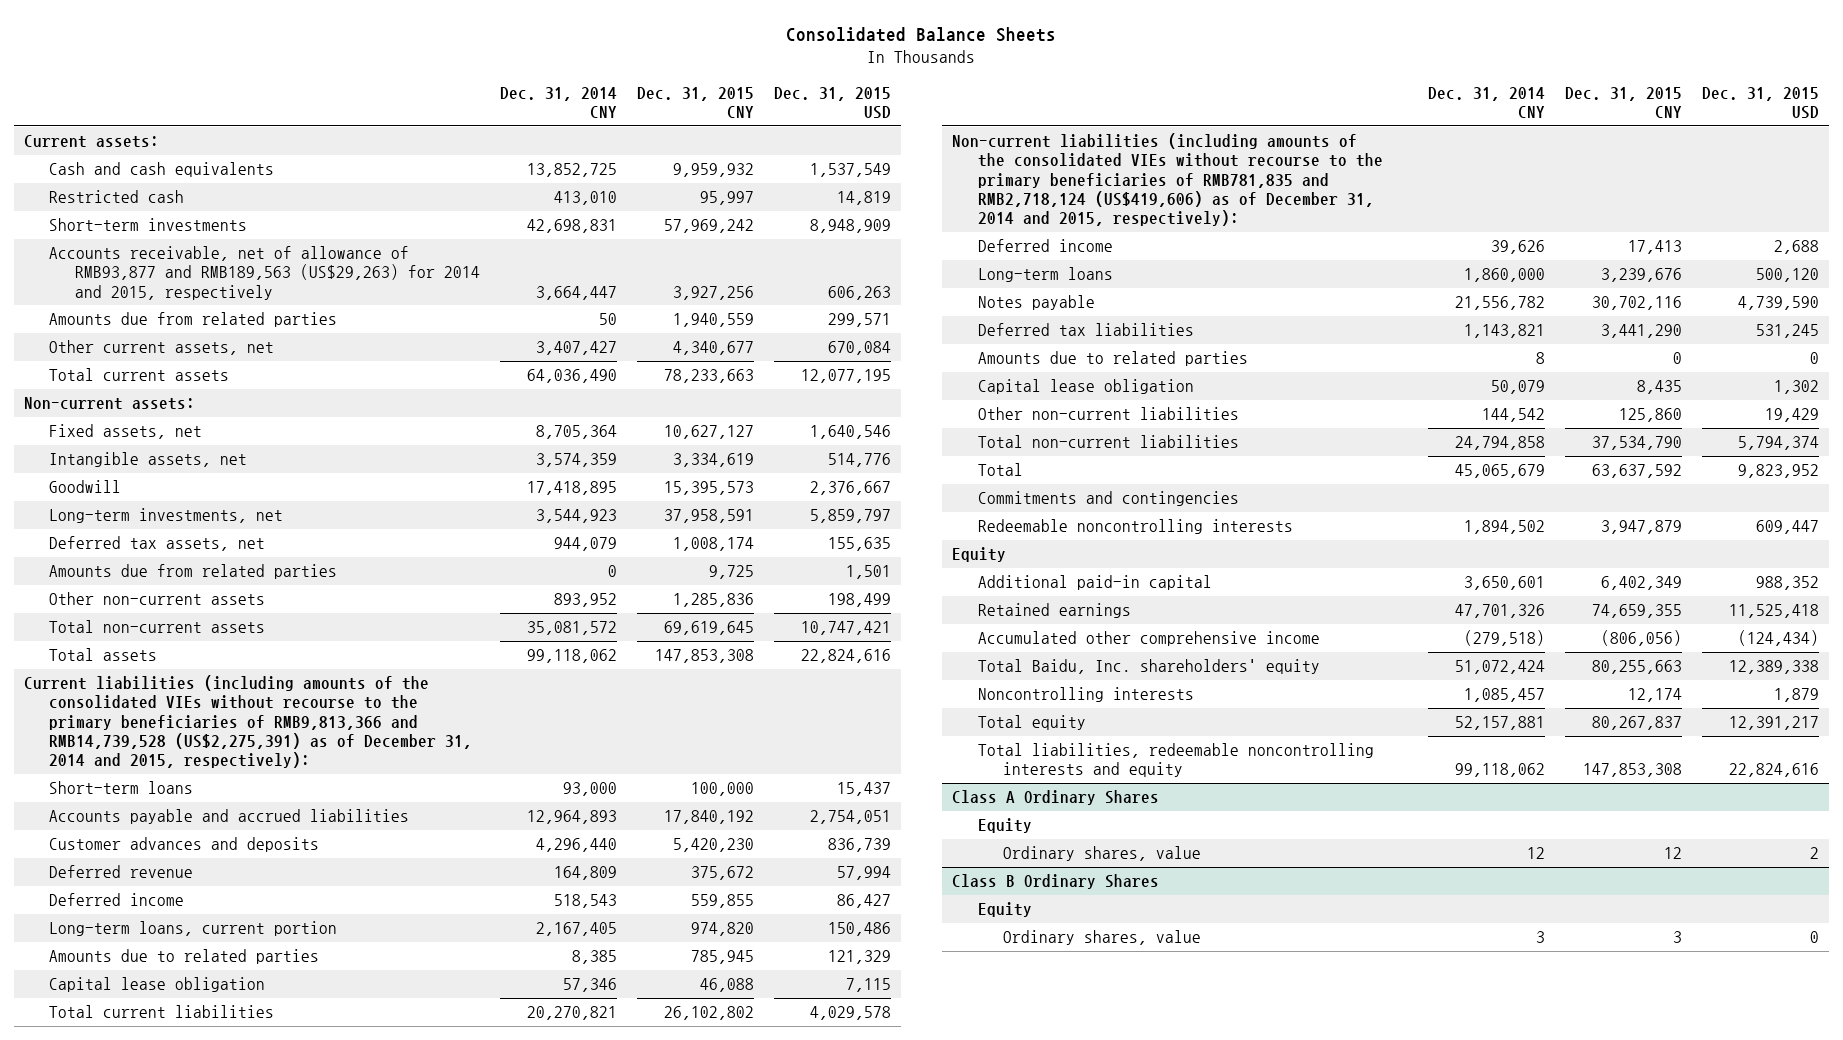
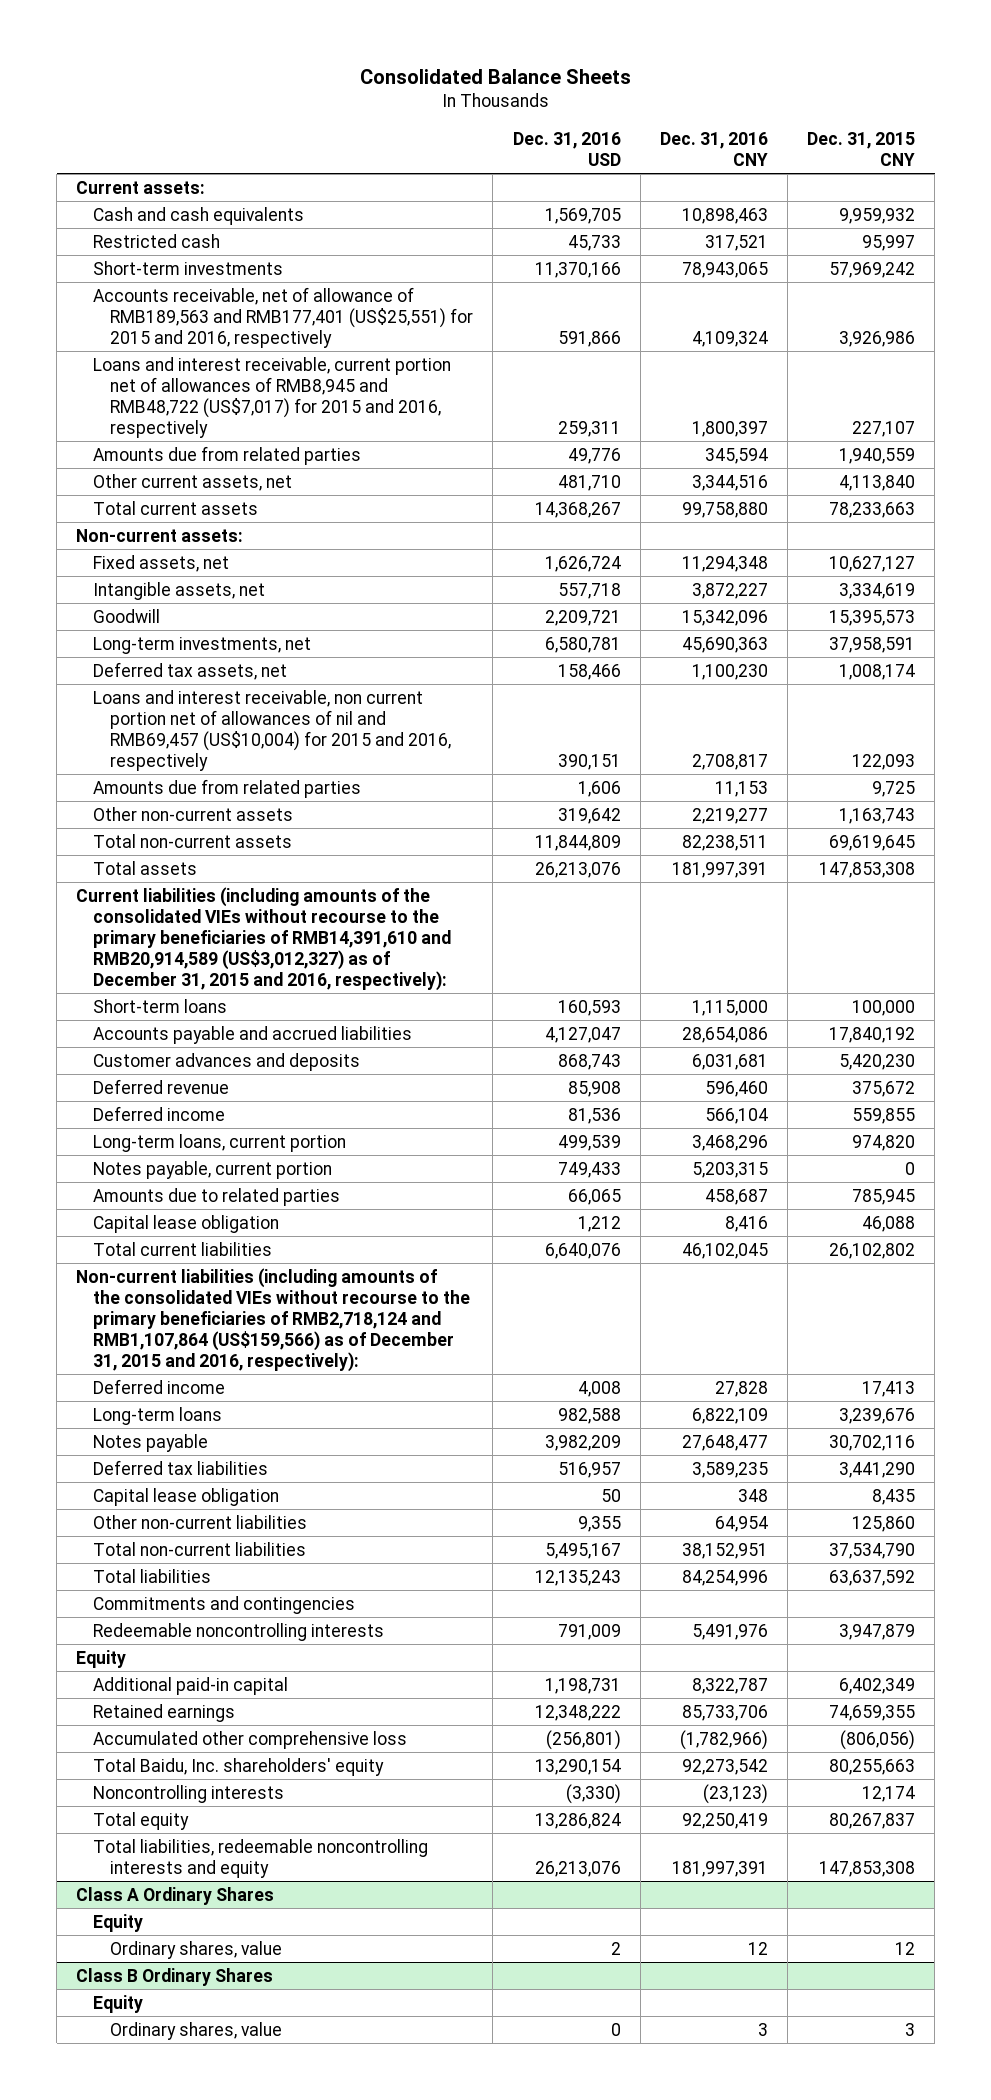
[499,86,617,119] Dec. 31, 2014 CNY -> none
[773,86,891,120] Dec. 31, 2015 USD -> none
none -> [512,131,621,166] Dec. 31, 2016 USD
none -> [659,131,768,166] Dec. 31, 2016 CNY
[49,246,480,300] Accounts receivable, net of allowance of RMB93,877 and RMB189,563 (US$29,263) for 2014 and 2015, respectively -> [93,286,474,348] Accounts receivable, net of allowance of RMB189,563 and RMB177,401 (US$25,551) for 2015 and 2016, respectively
[672,285,754,300] 3,927,256 -> [839,330,916,347] 3,926,986
none -> [93,356,452,438] Loans and interest receivable, current portion net of allowances of RMB8,945 and RMB48,722 (US$7,017) for 2015 and 2016, respectively
[672,341,754,356] 4,340,677 -> [839,474,916,491] 4,113,840
none -> [93,689,452,771] Loans and interest receivable, non current portion net of allowances of nil and RMB69,457 (US$10,004) for 2015 and 2016, respectively
[672,593,754,608] 1,285,836 -> [839,807,916,824] 1,163,743
[23,675,473,769] Current liabilities (including amounts of the consolidated VIEs without recourse to the primary beneficiaries of RMB9,813,366 and RMB14,739,528 (US$2,275,391) as of December 31, 2014 and 2015, respectively): -> [76,886,452,991] Current liabilities (including amounts of the consolidated VIEs without recourse to the primary beneficiaries of RMB14,391,610 and RMB20,914,589 (US$3,012,327) as of December 31, 2015 and 2016, respectively):
none -> [93,1160,333,1179] Notes payable, current portion
[952,133,1383,227] Non-current liabilities (including amounts of the consolidated VIEs without recourse to the primary beneficiaries of RMB781,835 and RMB2,718,124 (US$419,606) as of December 31, 2014 and 2015, respectively): -> [76,1267,471,1372] Non-current liabilities (including amounts of the consolidated VIEs without recourse to the primary beneficiaries of RMB2,718,124 and RMB1,107,864 (US$159,566) as of December 31, 2015 and 2016, respectively):
[977,351,1248,367] Amounts due to related parties -> none
[977,463,1023,477] Total -> [93,1568,212,1583] Total liabilities
[977,631,1320,647] Accumulated other comprehensive income -> [93,1730,408,1749] Accumulated other comprehensive loss

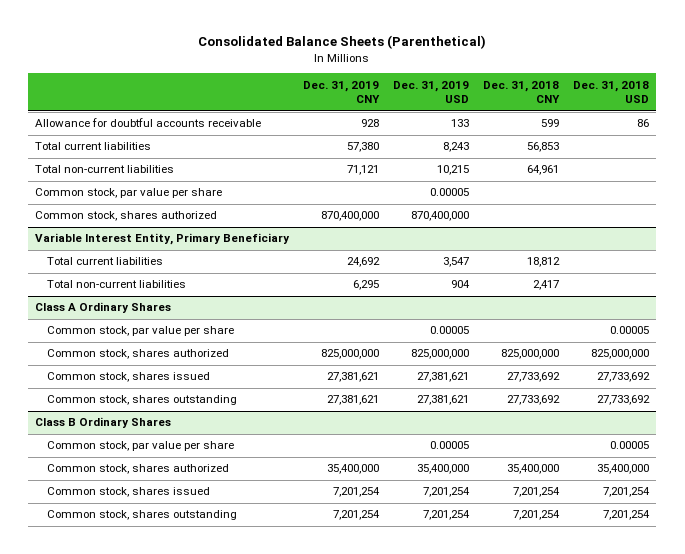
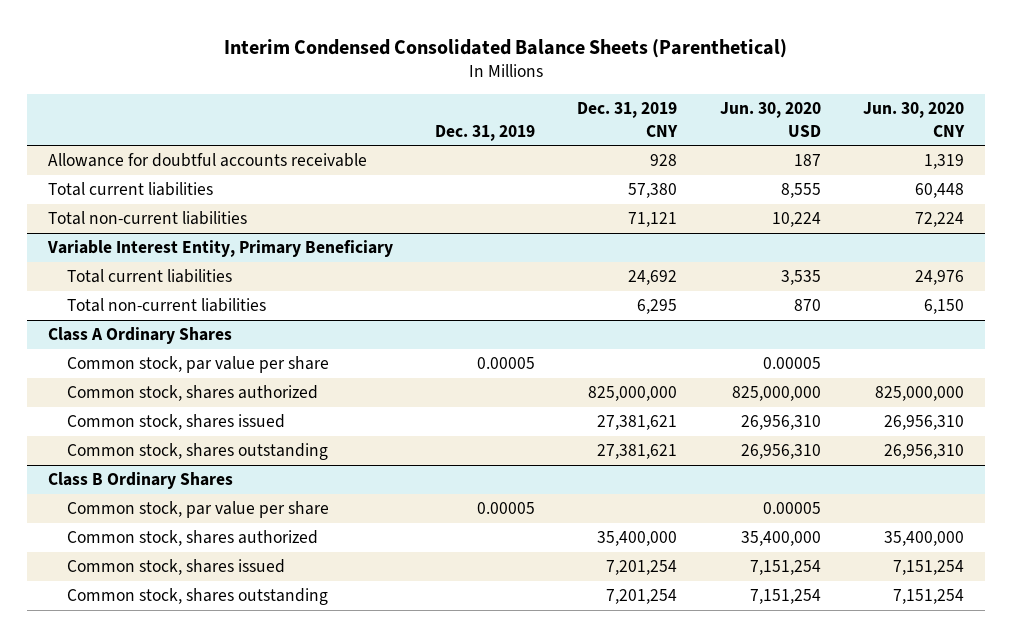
[198,35,487,50] Consolidated Balance Sheets (Parenthetical) -> [223,38,787,58] Interim Condensed Consolidated Balance Sheets (Parenthetical)
[393,80,470,104] Dec. 31, 2019 USD -> none
[483,80,561,104] Dec. 31, 2018 CNY -> none
[573,80,650,104] Dec. 31, 2018 USD -> none
none -> [435,124,536,141] Dec. 31, 2019
none -> [719,102,821,137] Jun. 30, 2020 USD
none -> [862,102,965,137] Jun. 30, 2020 CNY
[35,188,223,199] Common stock, par value per share -> none
[35,211,218,222] Common stock, shares authorized -> none

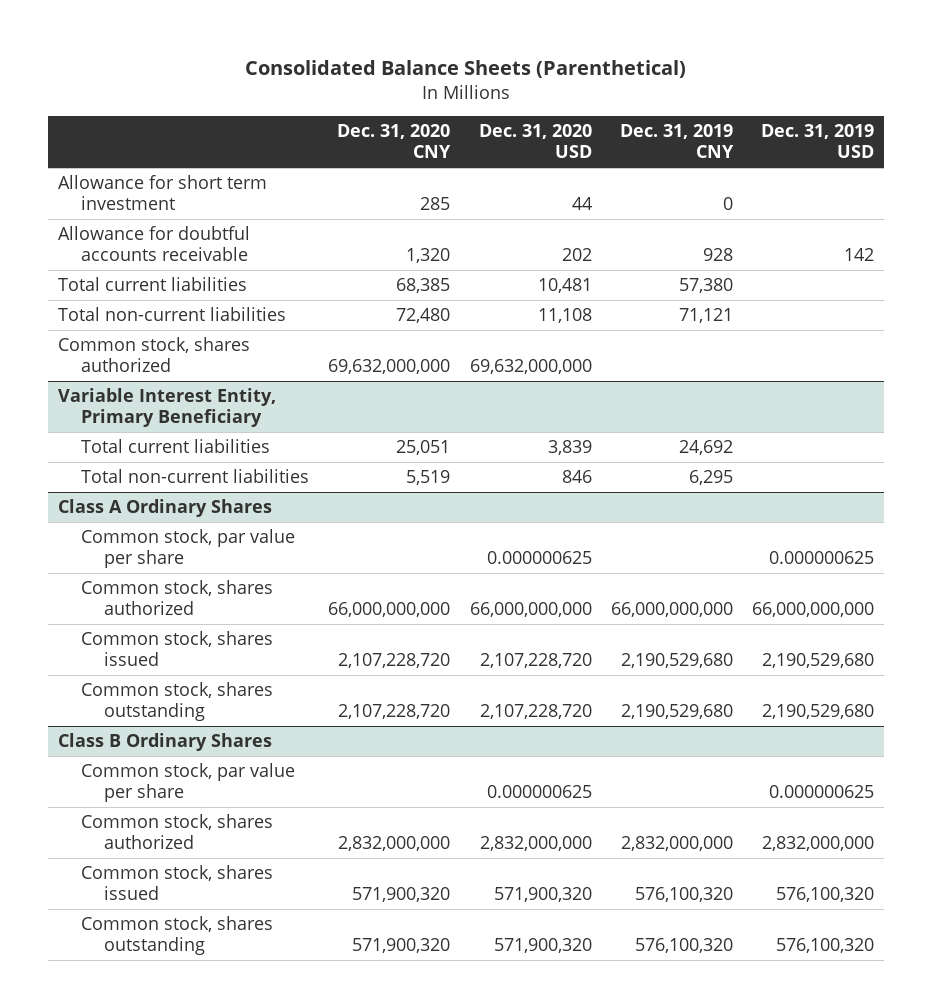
[223,38,787,58] Interim Condensed Consolidated Balance Sheets (Parenthetical) -> [245,60,687,79] Consolidated Balance Sheets (Parenthetical)
[435,124,536,141] Dec. 31, 2019 -> none
[719,102,821,137] Jun. 30, 2020 USD -> none
[862,102,965,137] Jun. 30, 2020 CNY -> none
none -> [337,124,452,159] Dec. 31, 2020 CNY
none -> [478,124,592,159] Dec. 31, 2020 USD
none -> [761,124,875,159] Dec. 31, 2019 USD
none -> [58,175,268,211] Allowance for short term investment
none -> [58,337,251,373] Common stock, shares authorized
[588,386,678,402] 825,000,000 -> [610,602,733,618] 66,000,000,000
[597,415,678,431] 27,381,621 -> [620,653,733,669] 2,190,529,680
[597,444,678,460] 27,381,621 -> [620,704,733,720] 2,190,529,680
[597,531,678,547] 35,400,000 -> [620,836,733,852] 2,832,000,000
[606,560,678,576] 7,201,254 -> [634,887,733,903] 576,100,320
[606,589,678,605] 7,201,254 -> [634,938,733,954] 576,100,320

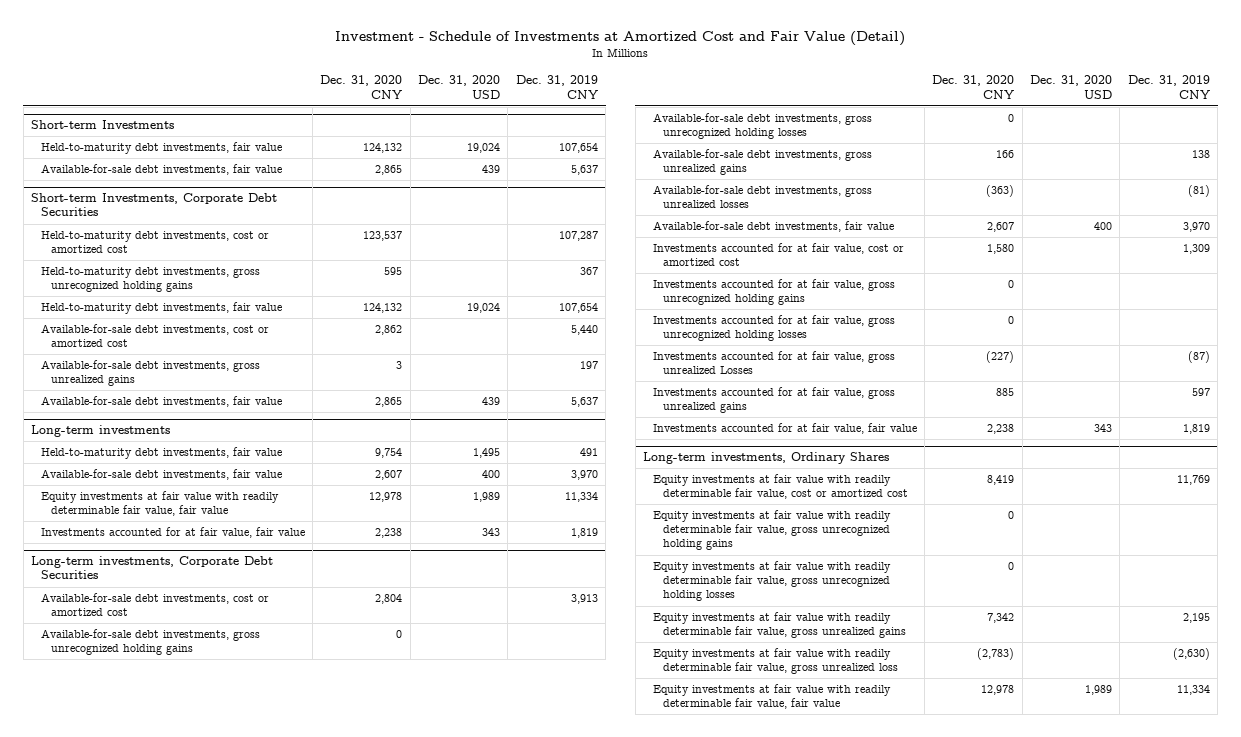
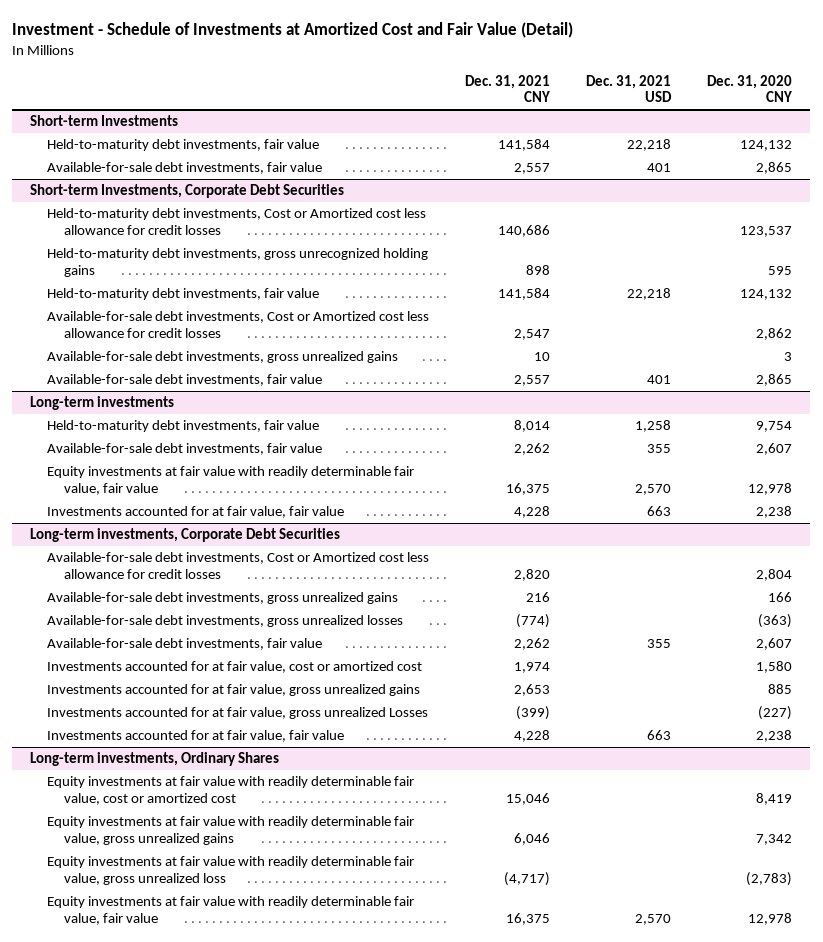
[418,75,501,99] Dec. 31, 2020 USD -> none
[515,75,598,99] Dec. 31, 2019 CNY -> none
none -> [465,74,551,103] Dec. 31, 2021 CNY
none -> [586,74,673,103] Dec. 31, 2021 USD
[40,231,269,254] Held-to-maturity debt investments, cost or amortized cost -> [47,208,427,236] Held-to-maturity debt investments, Cost or Amortized cost less allowance for credit losses
[40,324,269,348] Available-for-sale debt investments, cost or amortized cost -> [47,311,430,339] Available-for-sale debt investments, Cost or Amortized cost less allowance for credit losses
[40,629,260,656] Available-for-sale debt investments, gross unrecognized holding gains -> none
[652,113,872,140] Available-for-sale debt investments, gross unrecognized holding losses -> none
[40,593,269,617] Available-for-sale debt investments, cost or amortized cost -> [47,552,430,580] Available-for-sale debt investments, Cost or Amortized cost less allowance for credit losses
[652,279,895,306] Investments accounted for at fair value, gross unrecognized holding gains -> none
[652,315,895,342] Investments accounted for at fair value, gross unrecognized holding losses -> none
[652,351,895,375] Investments accounted for at fair value, gross unrealized Losses -> [47,707,429,720] Investments accounted for at fair value, gross unrealized Losses
[652,510,891,551] Equity investments at fair value with readily determinable fair value, gross unrecognized holding gains -> none
[652,561,891,602] Equity investments at fair value with readily determinable fair value, gross unrecognized holding losses -> none

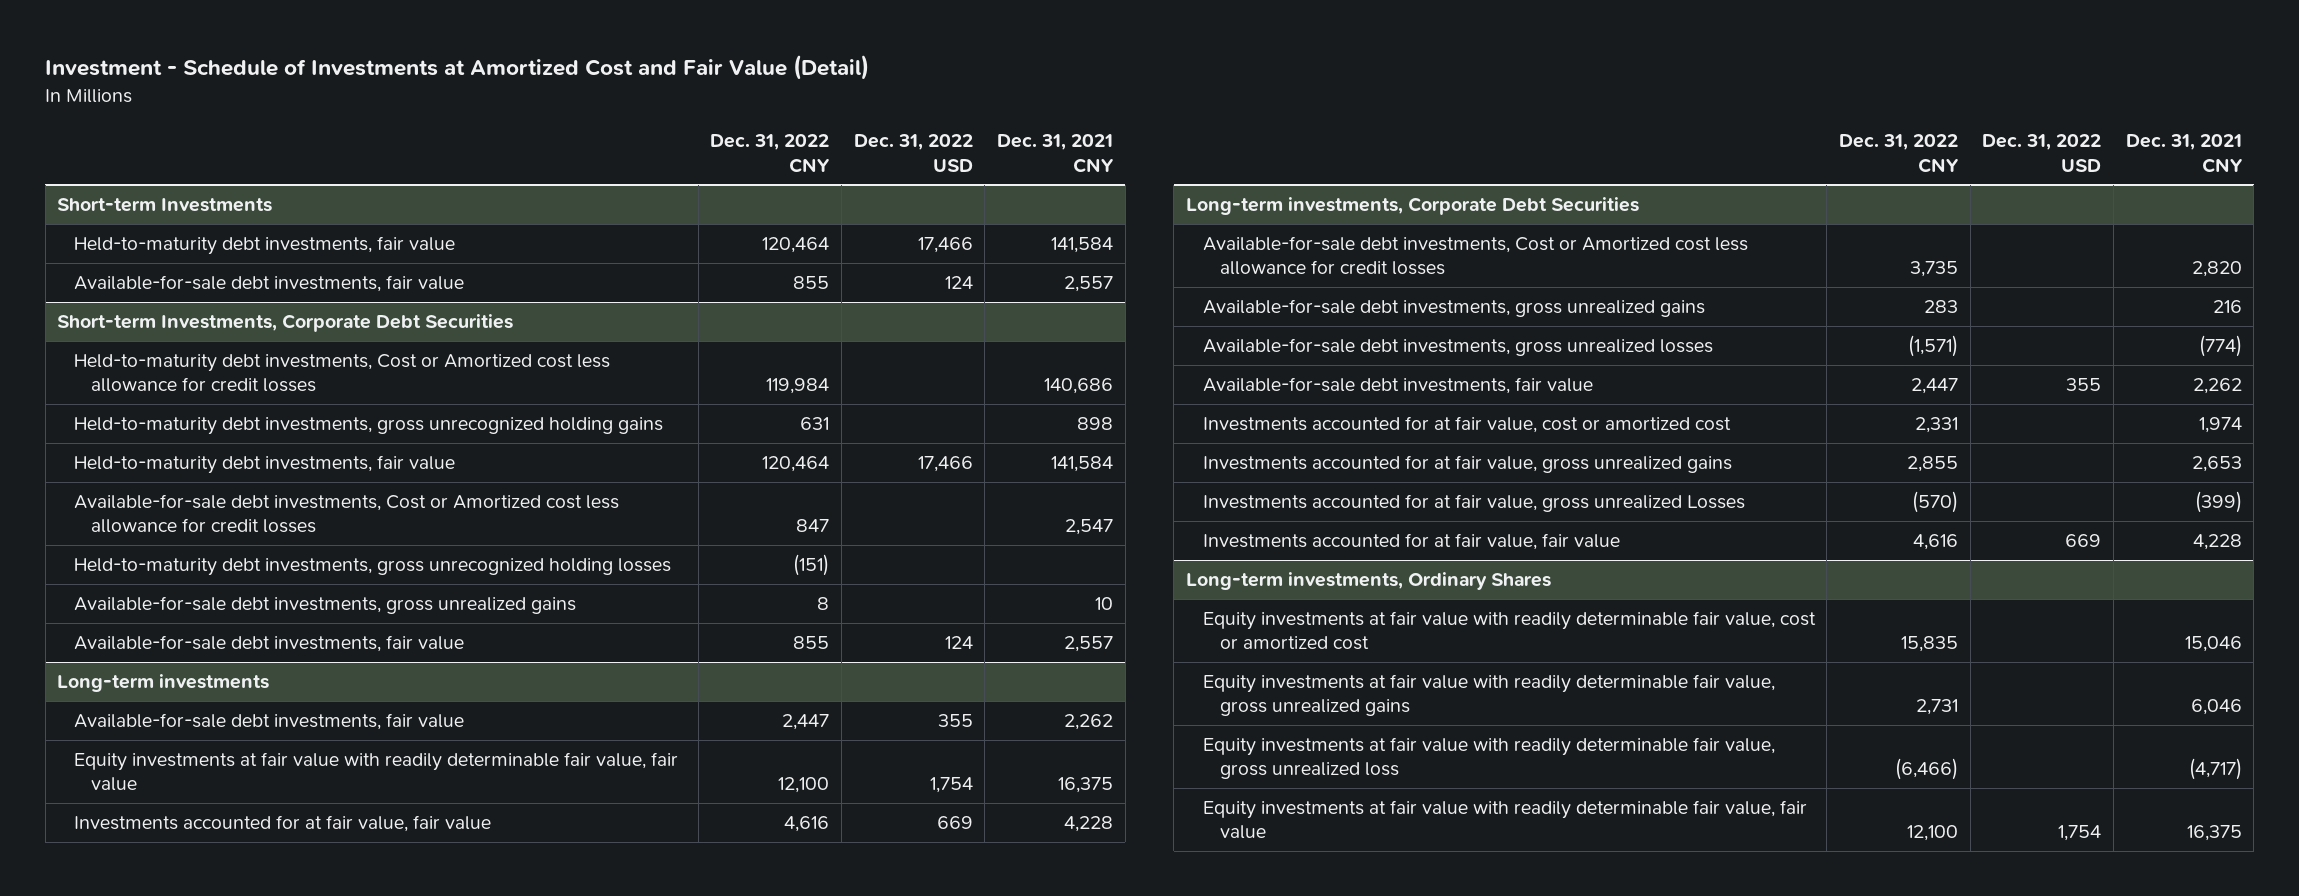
[586,74,673,103] Dec. 31, 2021 USD -> none
[707,74,793,103] Dec. 31, 2020 CNY -> none
none -> [710,134,831,173] Dec. 31, 2022 CNY
none -> [853,134,973,172] Dec. 31, 2022 USD
none -> [73,557,671,576] Held-to-maturity debt investments, gross unrecognized holding losses
[47,420,320,433] Held-to-maturity debt investments, fair value -> none

